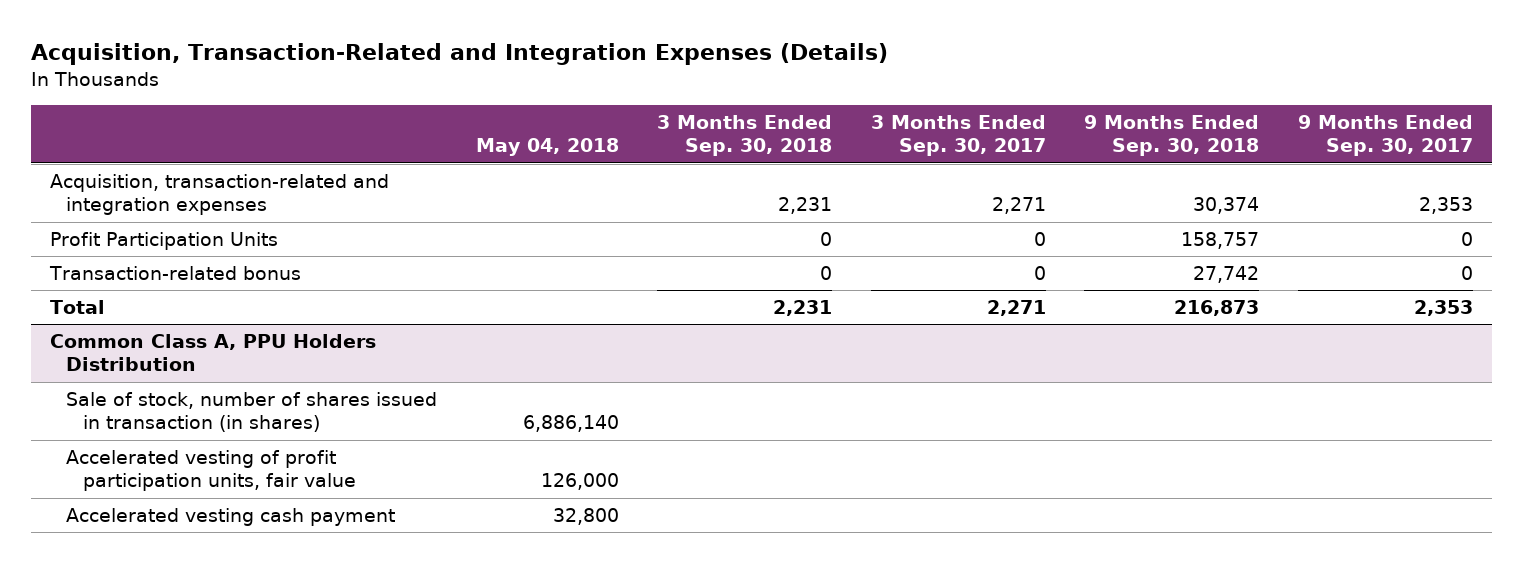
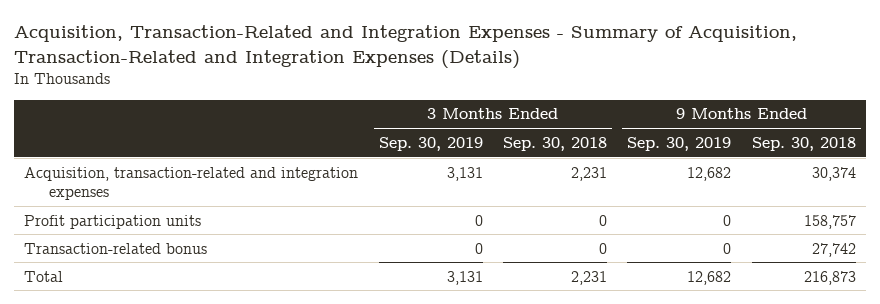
[30,43,888,66] Acquisition, Transaction-Related and Integration Expenses (Details) -> [14,25,798,69] Acquisition, Transaction-Related and Integration Expenses - Summary of Acquisition, Transaction-Related and Integration Expenses (Details)
[475,138,619,157] May 04, 2018 -> none
[870,115,1046,157] 3 Months Ended Sep. 30, 2017 -> none
[1297,115,1473,157] 9 Months Ended Sep. 30, 2017 -> none
none -> [378,136,483,151] Sep. 30, 2019
none -> [627,136,732,151] Sep. 30, 2019
[50,232,279,251] Profit Participation Units -> [24,214,202,229] Profit participation units
[50,334,377,372] Common Class A, PPU Holders Distribution -> none
[66,392,438,433] Sale of stock, number of shares issued in transaction (in shares) -> none
[66,450,356,492] Accelerated vesting of profit participation units, fair value -> none
[66,508,396,527] Accelerated vesting cash payment -> none

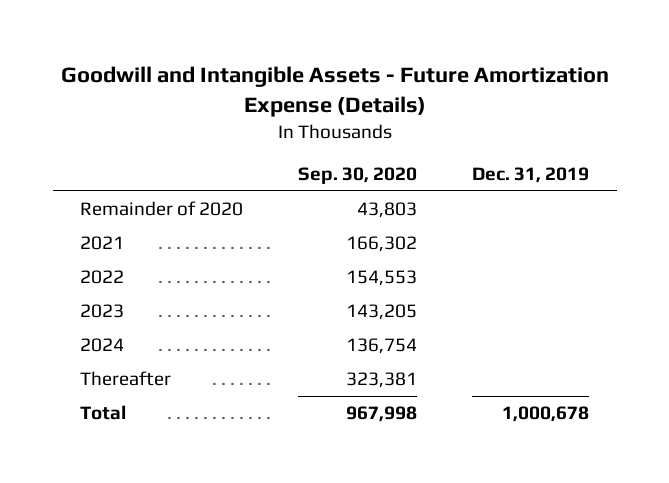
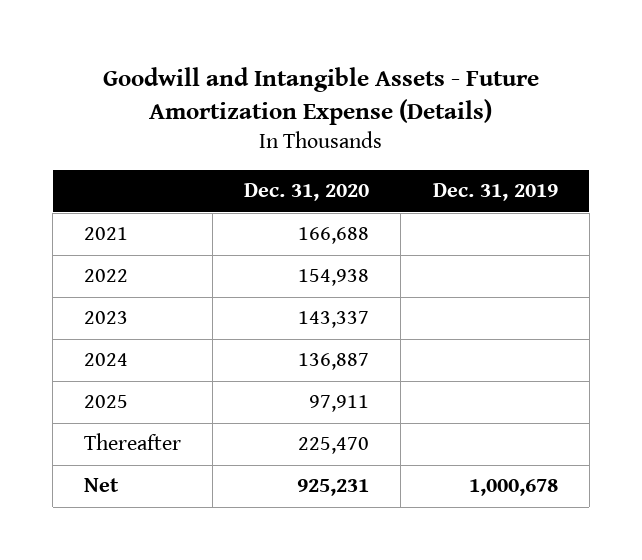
[298,167,418,185] Sep. 30, 2020 -> none
none -> [244,183,370,202] Dec. 31, 2020
[80,201,244,217] Remainder of 2020 -> none
none -> [84,395,129,409] 2025
[80,405,127,421] Total -> [84,478,120,493] Net

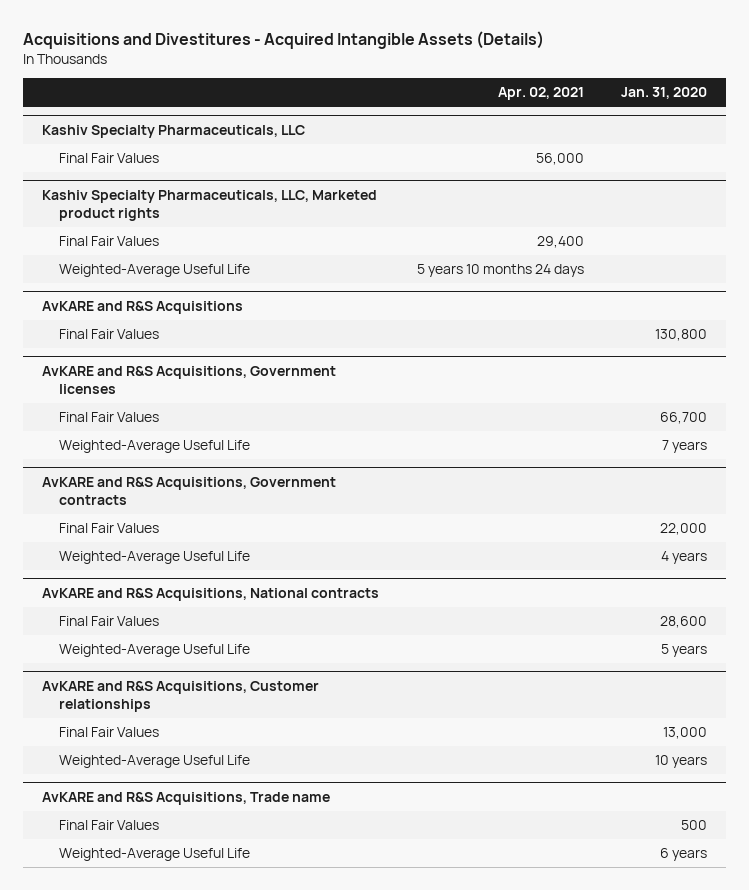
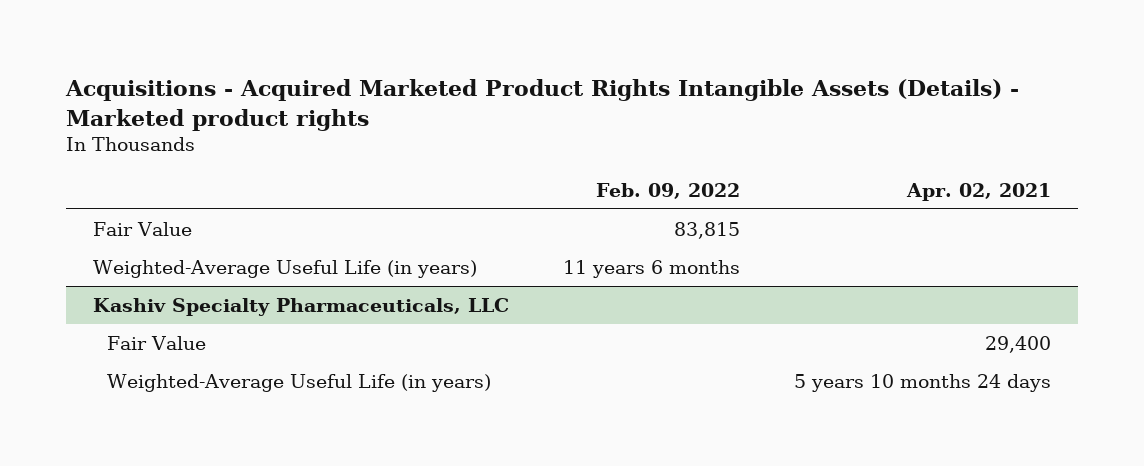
[23,31,545,50] Acquisitions and Divestitures - Acquired Intangible Assets (Details) -> [64,78,1019,131] Acquisitions - Acquired Marketed Product Rights Intangible Assets (Details) - Marketed product rights
[621,87,708,100] Jan. 31, 2020 -> none
none -> [595,182,740,199] Feb. 09, 2022
none -> [92,221,192,236] Fair Value
none -> [92,259,477,278] Weighted-Average Useful Life (in years)
[41,190,377,221] Kashiv Specialty Pharmaceuticals, LLC, Marketed product rights -> none
[58,236,159,247] Final Fair Values -> none
[58,264,250,278] Weighted-Average Useful Life -> none
[41,301,243,315] AvKARE and R&S Acquisitions -> none
[58,329,159,340] Final Fair Values -> none
[41,366,336,394] AvKARE and R&S Acquisitions, Government licenses -> none
[58,412,159,423] Final Fair Values -> none
[58,440,250,454] Weighted-Average Useful Life -> none
[41,477,336,505] AvKARE and R&S Acquisitions, Government contracts -> none
[58,523,159,534] Final Fair Values -> none
[58,551,250,565] Weighted-Average Useful Life -> none
[41,588,379,602] AvKARE and R&S Acquisitions, National contracts -> none
[58,616,159,627] Final Fair Values -> none
[58,644,250,658] Weighted-Average Useful Life -> none
[41,681,319,712] AvKARE and R&S Acquisitions, Customer relationships -> none
[58,727,159,738] Final Fair Values -> none
[58,755,250,769] Weighted-Average Useful Life -> none
[41,792,330,806] AvKARE and R&S Acquisitions, Trade name -> none
[58,820,159,831] Final Fair Values -> none
[58,848,250,862] Weighted-Average Useful Life -> none
[58,153,159,164] Final Fair Values -> [106,335,206,350] Fair Value
[535,153,584,166] 56,000 -> [984,335,1051,353] 29,400
none -> [106,373,491,392] Weighted-Average Useful Life (in years)

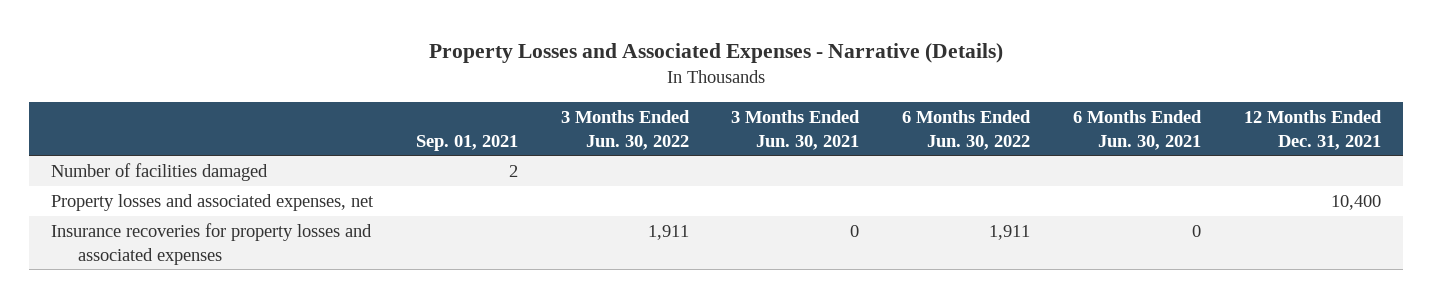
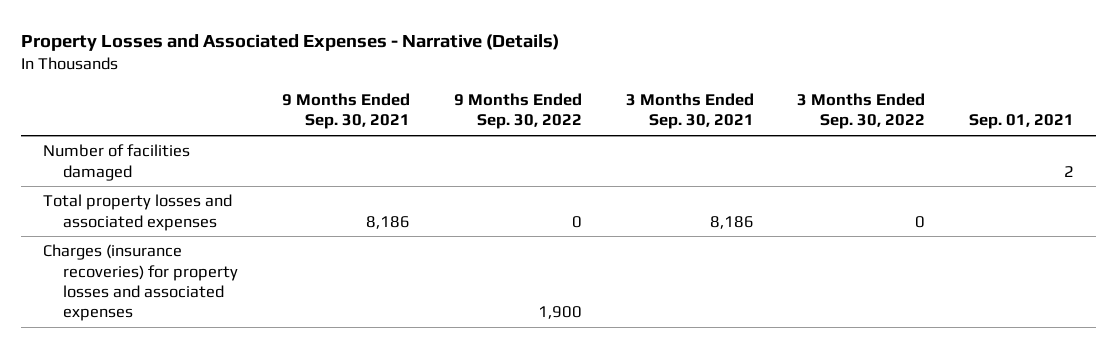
[560,109,690,150] 3 Months Ended Jun. 30, 2022 -> none
[731,109,861,150] 3 Months Ended Jun. 30, 2021 -> none
[902,109,1032,150] 6 Months Ended Jun. 30, 2022 -> none
[1073,109,1203,150] 6 Months Ended Jun. 30, 2021 -> none
[1244,109,1383,150] 12 Months Ended Dec. 31, 2021 -> none
none -> [282,93,411,130] 9 Months Ended Sep. 30, 2021
none -> [453,93,582,130] 9 Months Ended Sep. 30, 2022
none -> [625,93,754,130] 3 Months Ended Sep. 30, 2021
none -> [797,93,926,130] 3 Months Ended Sep. 30, 2022
[50,193,374,211] Property losses and associated expenses, net -> [43,194,233,231] Total property losses and associated expenses
[50,222,372,265] Insurance recoveries for property losses and associated expenses -> [43,244,239,322] Charges (insurance recoveries) for property losses and associated expenses

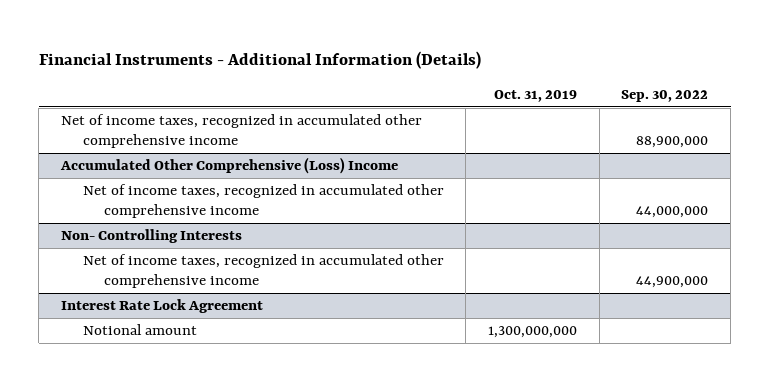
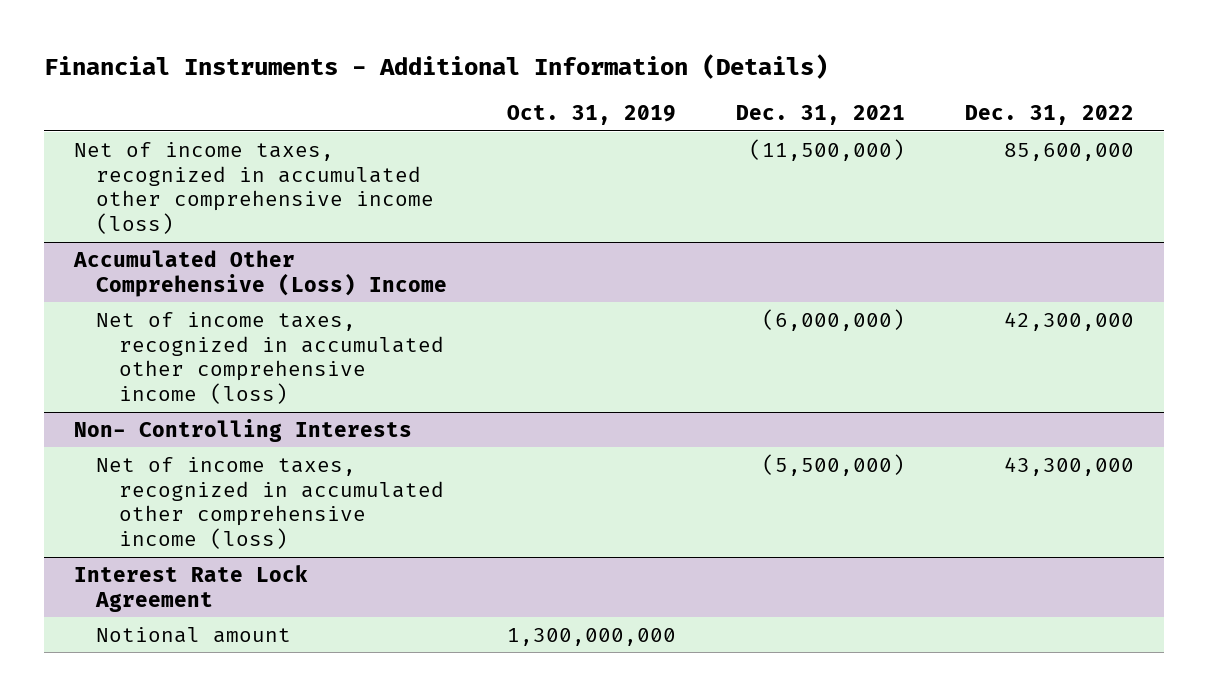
[621,89,709,102] Sep. 30, 2022 -> none
none -> [736,105,906,126] Dec. 31, 2021
none -> [965,105,1135,126] Dec. 31, 2022
[61,114,423,149] Net of income taxes, recognized in accumulated other comprehensive income -> [73,141,435,235] Net of income taxes, recognized in accumulated other comprehensive income (loss)
[82,184,444,219] Net of income taxes, recognized in accumulated other comprehensive income -> [96,311,445,405] Net of income taxes, recognized in accumulated other comprehensive income (loss)
[82,254,444,289] Net of income taxes, recognized in accumulated other comprehensive income -> [96,456,445,550] Net of income taxes, recognized in accumulated other comprehensive income (loss)

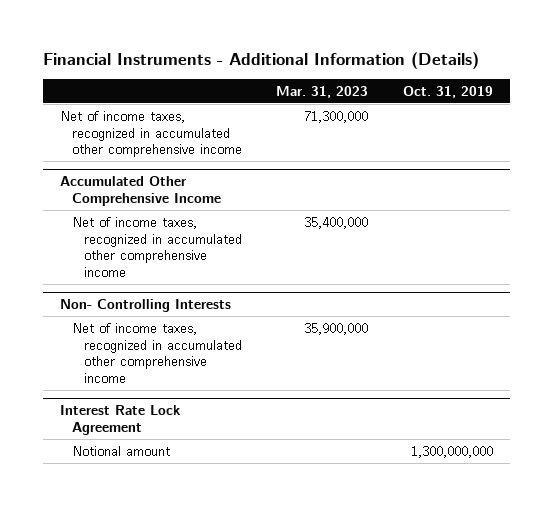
[736,105,906,126] Dec. 31, 2021 -> none
[965,105,1135,126] Dec. 31, 2022 -> none
none -> [276,86,369,99] Mar. 31, 2023
[73,141,435,235] Net of income taxes, recognized in accumulated other comprehensive income (loss) -> [60,110,243,158] Net of income taxes, recognized in accumulated other comprehensive income
[72,249,448,297] Accumulated Other Comprehensive (Loss) Income -> [60,176,222,206] Accumulated Other Comprehensive Income
[96,311,445,405] Net of income taxes, recognized in accumulated other comprehensive income (loss) -> [72,216,243,278] Net of income taxes, recognized in accumulated other comprehensive income
[96,456,445,550] Net of income taxes, recognized in accumulated other comprehensive income (loss) -> [72,322,243,384] Net of income taxes, recognized in accumulated other comprehensive income

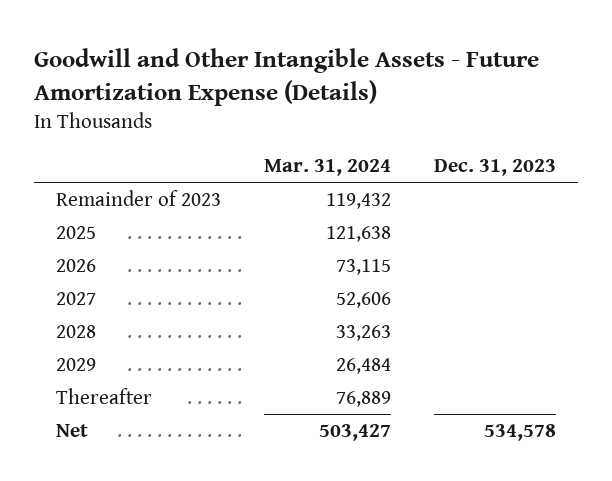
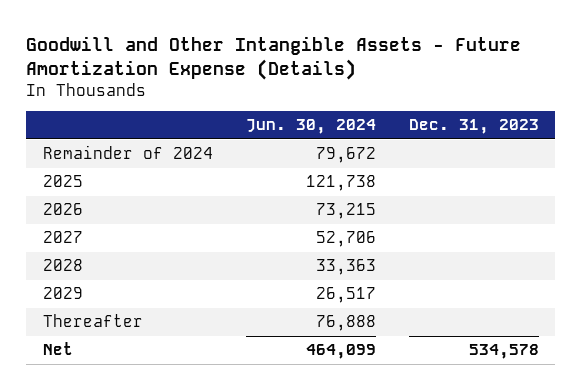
[264,159,392,177] Mar. 31, 2024 -> none
none -> [245,119,376,135] Jun. 30, 2024
[55,189,221,206] Remainder of 2023 -> [42,145,213,160] Remainder of 2024

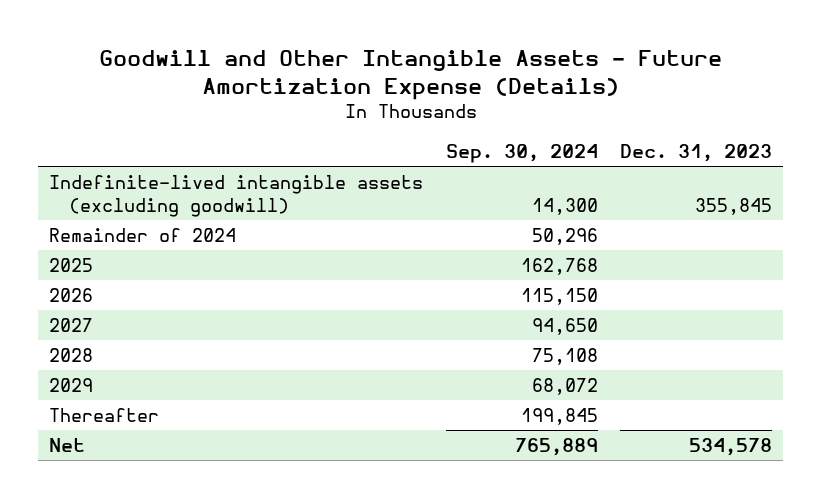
[245,119,376,135] Jun. 30, 2024 -> none
none -> [445,144,598,164] Sep. 30, 2024
none -> [49,174,424,218] Indefinite-lived intangible assets (excluding goodwill)

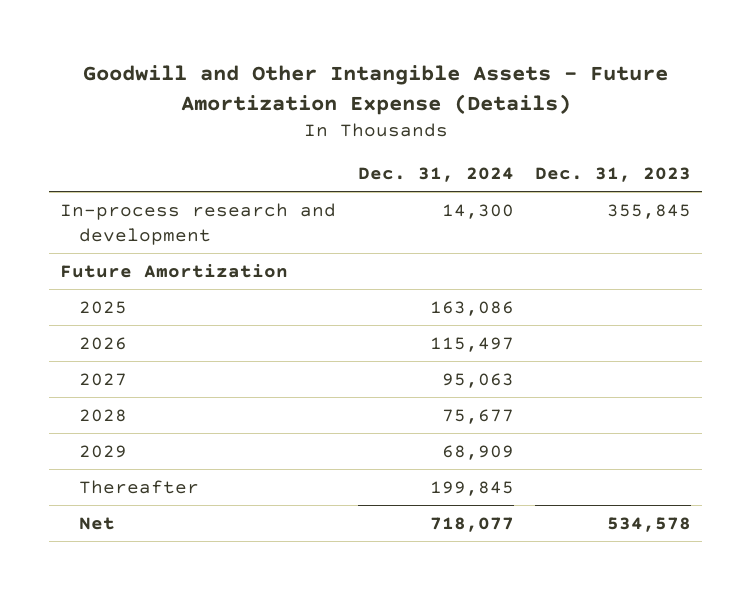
[445,144,598,164] Sep. 30, 2024 -> none
none -> [357,167,514,183] Dec. 31, 2024
[49,227,237,242] Remainder of 2024 -> none
[49,174,424,218] Indefinite-lived intangible assets (excluding goodwill) -> [60,202,337,245] In-process research and development
none -> [60,263,289,278] Future Amortization

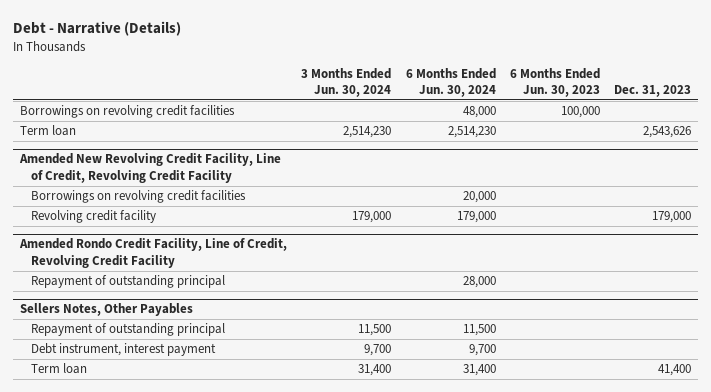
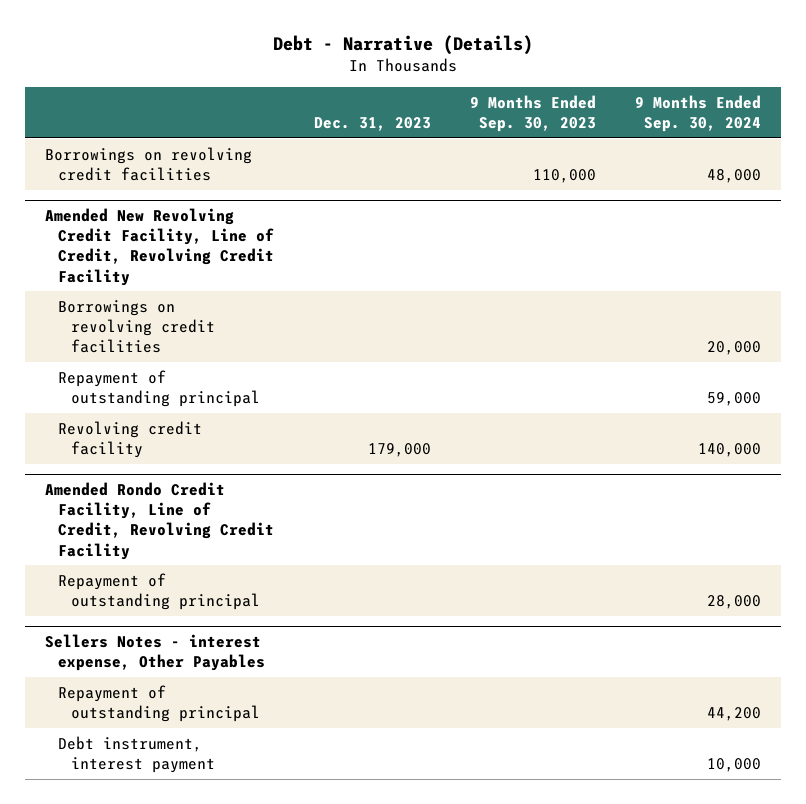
[301,67,392,98] 3 Months Ended Jun. 30, 2024 -> none
[405,67,496,98] 6 Months Ended Jun. 30, 2024 -> none
[509,67,600,98] 6 Months Ended Jun. 30, 2023 -> none
none -> [469,94,596,132] 9 Months Ended Sep. 30, 2023
none -> [635,94,762,132] 9 Months Ended Sep. 30, 2024
[20,125,77,137] Term loan -> none
none -> [58,369,261,408] Repayment of outstanding principal
[20,303,194,317] Sellers Notes, Other Payables -> [45,633,266,672] Sellers Notes - interest expense, Other Payables
[31,363,88,375] Term loan -> none

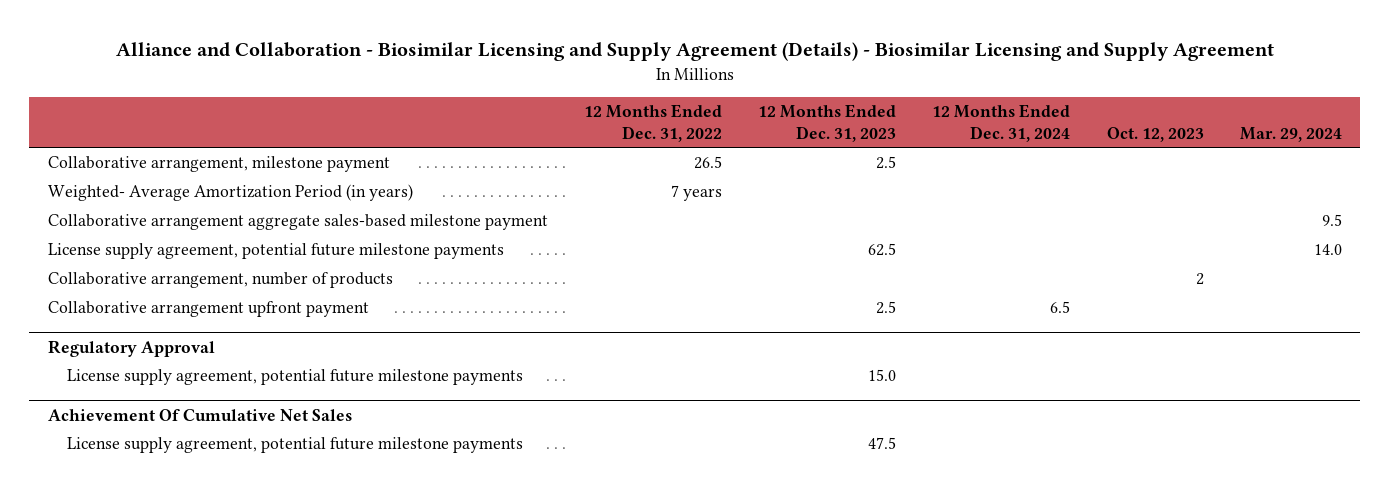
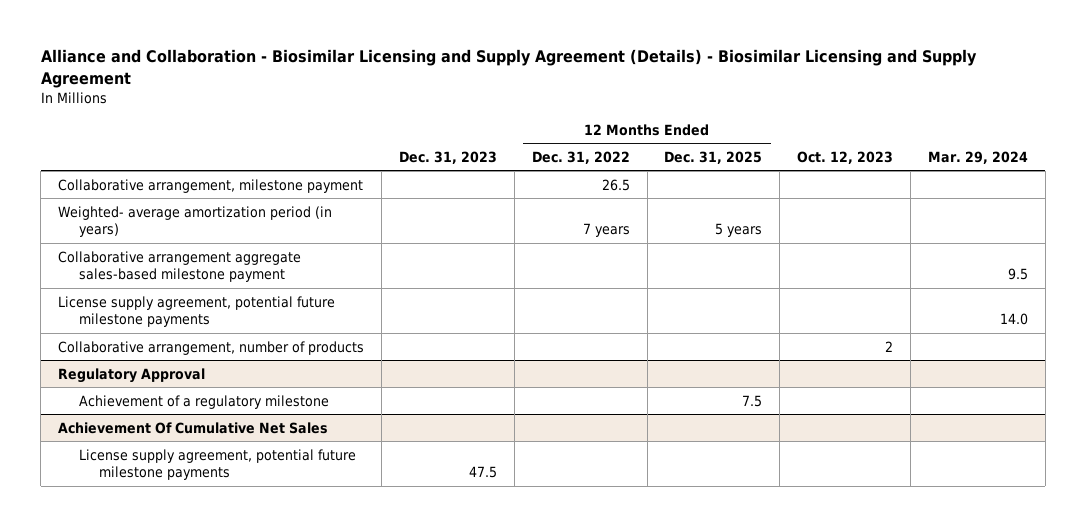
[758,103,897,142] 12 Months Ended Dec. 31, 2023 -> none
[932,103,1071,142] 12 Months Ended Dec. 31, 2024 -> none
none -> [398,150,497,164] Dec. 31, 2023
none -> [664,150,763,164] Dec. 31, 2025
[47,183,413,201] Weighted- Average Amortization Period (in years) -> [58,205,333,238] Weighted- average amortization period (in years)
[47,300,369,317] Collaborative arrangement upfront payment -> none
[67,368,524,385] License supply agreement, potential future milestone payments -> none
none -> [78,394,329,409] Achievement of a regulatory milestone

